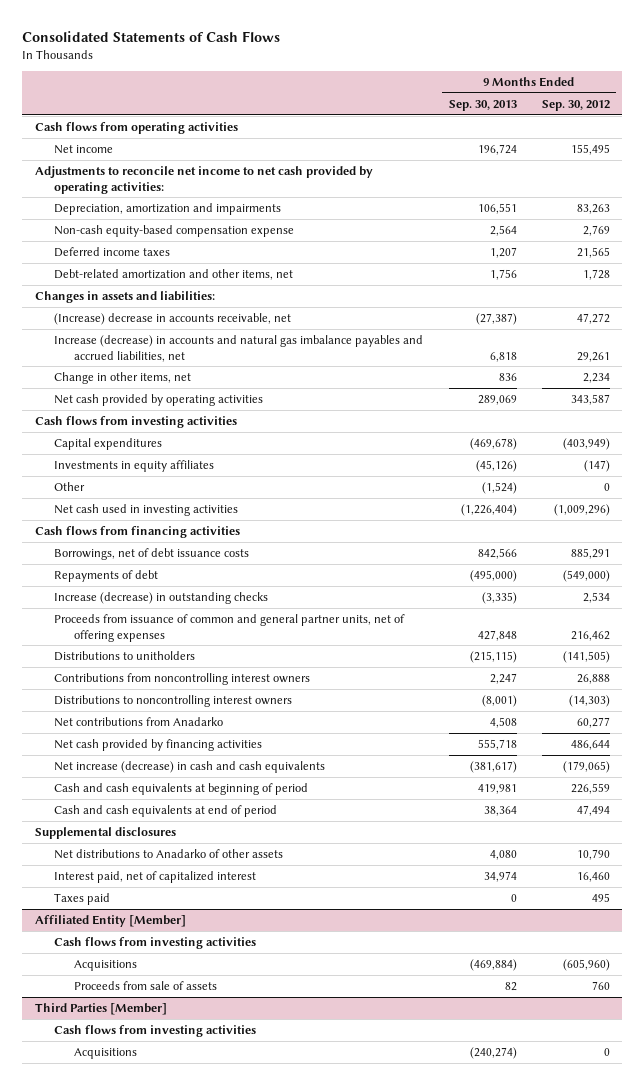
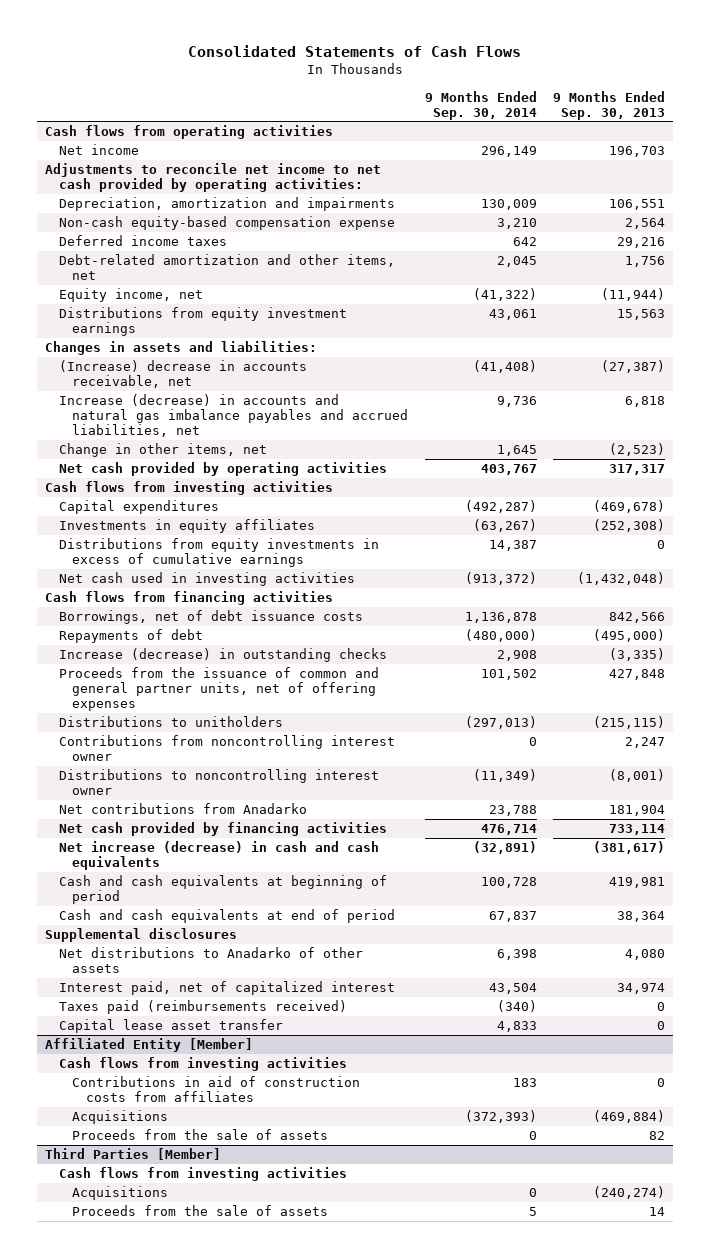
[541,99,610,111] Sep. 30, 2012 -> none
none -> [424,90,537,120] 9 Months Ended Sep. 30, 2014
[477,143,517,155] 196,724 -> [609,146,666,158] 196,703
[489,246,517,258] 1,207 -> [617,237,666,249] 29,216
none -> [58,288,203,303] Equity income, net
none -> [58,307,347,337] Distributions from equity investment earnings
[498,372,517,381] 836 -> [609,443,666,457] (2,523)
[477,394,517,405] 289,069 -> [609,464,666,476] 317,317
[54,481,86,491] Other -> none
[475,459,517,472] (45,126) -> [593,519,666,533] (252,308)
none -> [58,538,379,568] Distributions from equity investments in excess of cumulative earnings
[460,503,517,516] (1,226,404) -> [577,572,666,586] (1,432,048)
[54,613,406,642] Proceeds from issuance of common and general partner units, net of offering expenses -> [58,667,379,712] Proceeds from the issuance of common and general partner units, net of offering expenses
[54,672,311,685] Contributions from noncontrolling interest owners -> [58,735,395,762] Contributions from noncontrolling interest owner
[54,694,293,707] Distributions to noncontrolling interest owners -> [58,769,379,796] Distributions to noncontrolling interest owner
[489,716,517,728] 4,508 -> [609,805,666,817] 181,904
[477,738,517,750] 555,718 -> [609,824,666,836] 733,114
[54,892,111,905] Taxes paid -> [58,1000,347,1015] Taxes paid (reimbursements received)
none -> [58,1019,283,1034] Capital lease asset transfer
none -> [72,1076,361,1103] Contributions in aid of construction costs from affiliates
[74,980,218,990] Proceeds from sale of assets -> [72,1129,329,1141] Proceeds from the sale of assets
none -> [72,1205,329,1217] Proceeds from the sale of assets

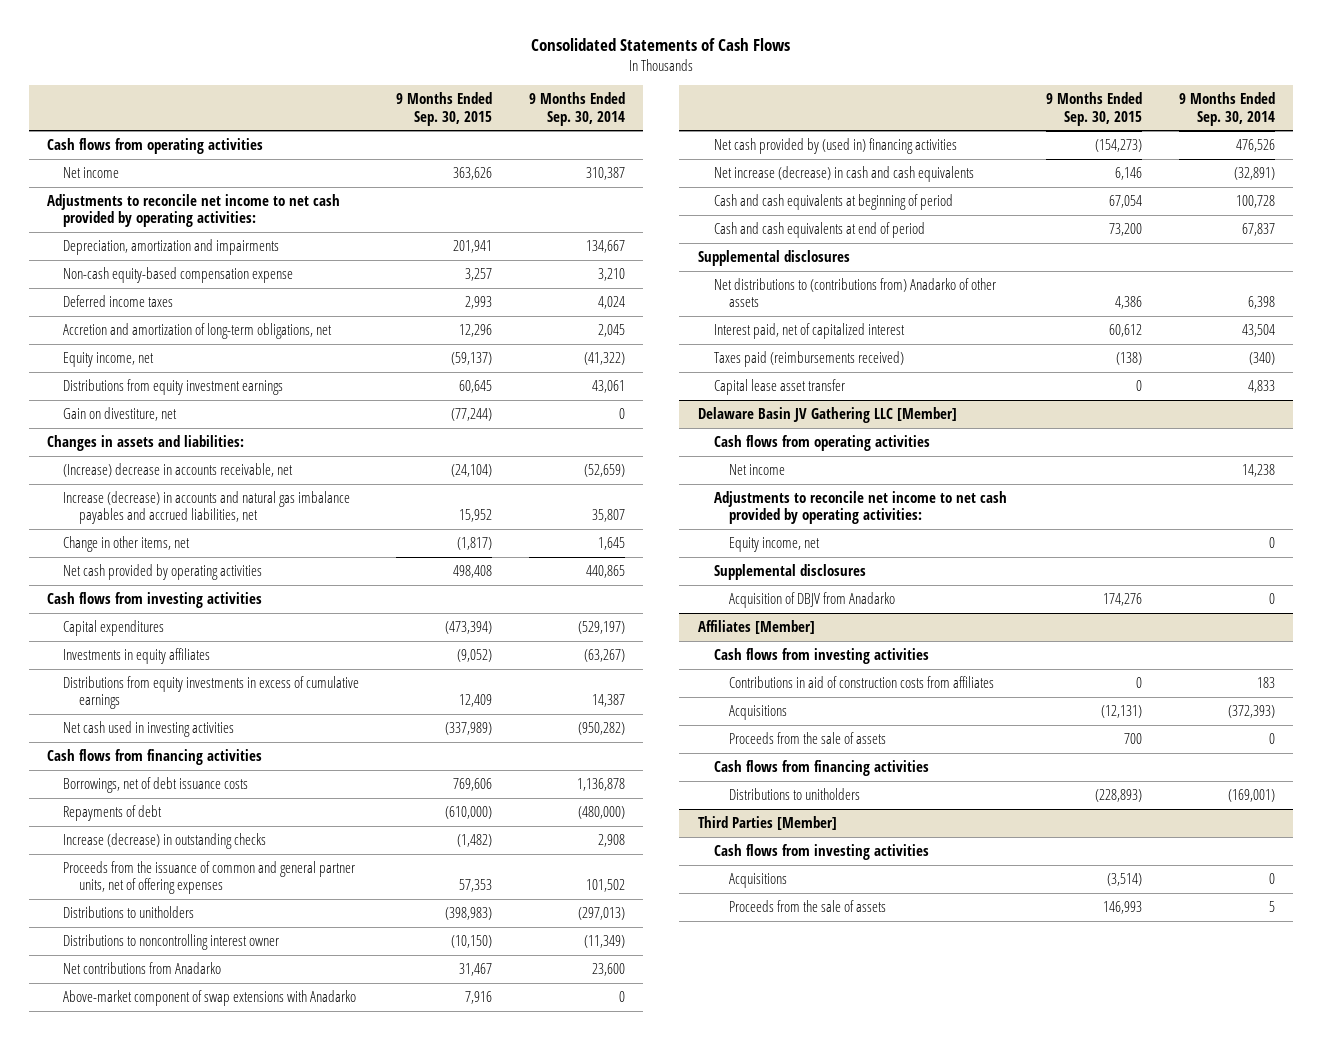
[553,90,666,120] 9 Months Ended Sep. 30, 2013 -> none
none -> [395,92,492,126] 9 Months Ended Sep. 30, 2015
[480,146,537,158] 296,149 -> [585,167,625,181] 310,387
[480,199,537,211] 130,009 -> [585,240,625,254] 134,667
[512,237,537,247] 642 -> [597,296,625,310] 4,024
[58,254,395,281] Debt-related amortization and other items, net -> [63,323,333,340] Accretion and amortization of long-term obligations, net
none -> [63,407,178,422] Gain on divestiture, net
[472,360,537,374] (41,408) -> [583,464,625,478] (52,659)
[496,396,537,408] 9,736 -> [591,509,625,523] 35,807
[480,464,537,476] 403,767 -> [585,565,625,579] 440,865
[464,500,537,514] (492,287) -> [577,621,625,635] (529,197)
[464,572,537,586] (913,372) -> [577,722,625,736] (950,282)
[58,735,395,762] Contributions from noncontrolling interest owner -> none
[488,805,537,817] 23,788 -> [591,963,625,977] 23,600
none -> [63,990,357,1007] Above-market component of swap extensions with Anadarko
[58,822,387,837] Net cash provided by financing activities -> [713,138,957,155] Net cash provided by (used in) financing activities
[480,824,537,836] 476,714 -> [1236,139,1276,153] 476,526
[58,947,363,974] Net distributions to Anadarko of other assets -> [713,278,996,308] Net distributions to (contributions from) Anadarko of other assets
[45,1038,254,1053] Affiliated Entity [Member] -> none
none -> [697,407,957,424] Delaware Basin JV Gathering LLC [Member]
none -> [713,435,930,452] Cash flows from operating activities
none -> [729,464,786,476] Net income
none -> [713,491,1007,525] Adjustments to reconcile net income to net cash provided by operating activities:
none -> [729,537,821,553] Equity income, net
none -> [713,564,866,581] Supplemental disclosures
none -> [729,592,896,609] Acquisition of DBJV from Anadarko
none -> [697,620,815,635] Affiliates [Member]
none -> [713,760,929,777] Cash flows from financing activities
none -> [729,788,861,801] Distributions to unitholders

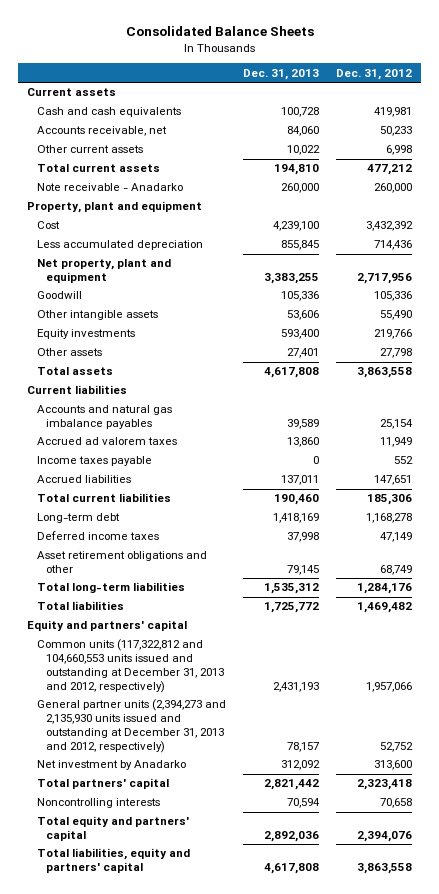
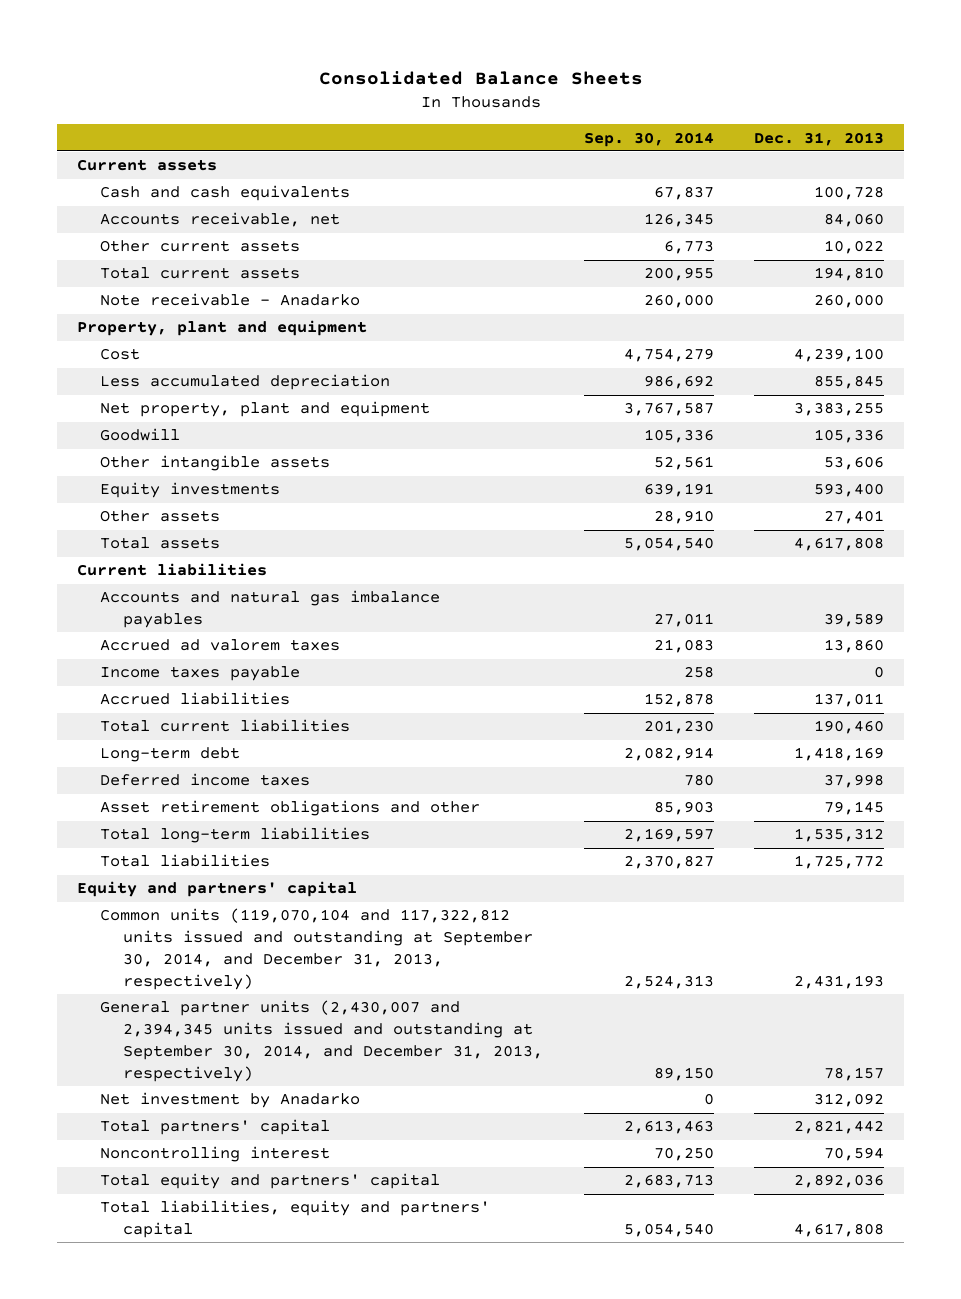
[336,68,413,80] Dec. 31, 2012 -> none
none -> [583,131,714,147] Sep. 30, 2014
[36,639,225,693] Common units (117,322,812 and 104,660,553 units issued and outstanding at December 31, 2013 and 2012, respectively) -> [100,908,534,990] Common units (119,070,104 and 117,322,812 units issued and outstanding at September 30, 2014, and December 31, 2013, respectively)
[36,699,226,753] General partner units (2,394,273 and 2,135,930 units issued and outstanding at December 31, 2013 and 2012, respectively) -> [100,1000,544,1082] General partner units (2,430,007 and 2,394,345 units issued and outstanding at September 30, 2014, and December 31, 2013, respectively)
[36,798,160,809] Noncontrolling interests -> [100,1146,331,1163] Noncontrolling interest

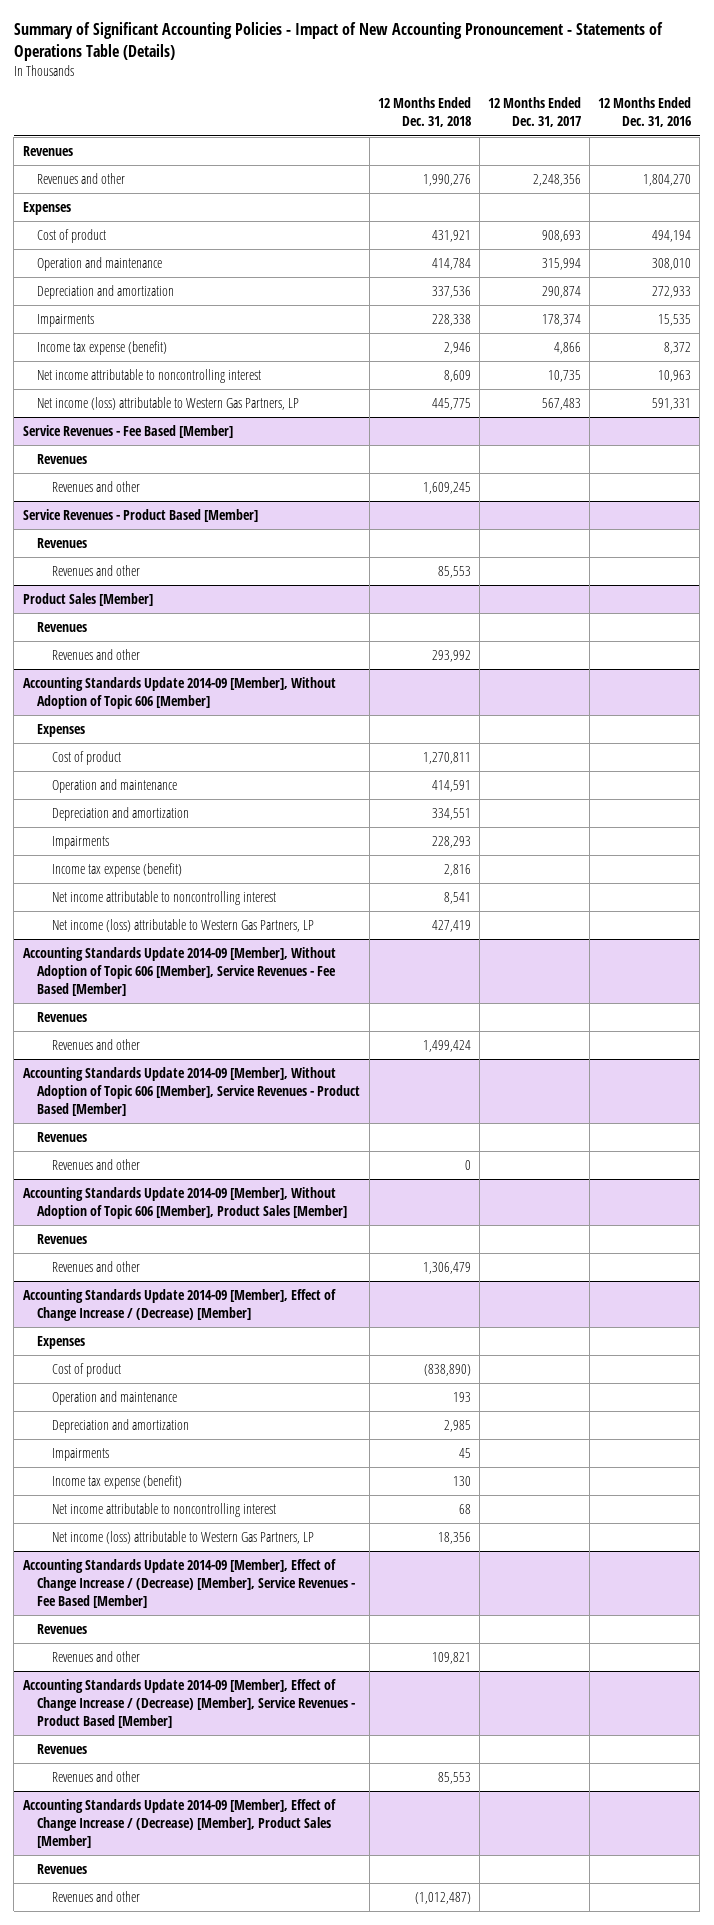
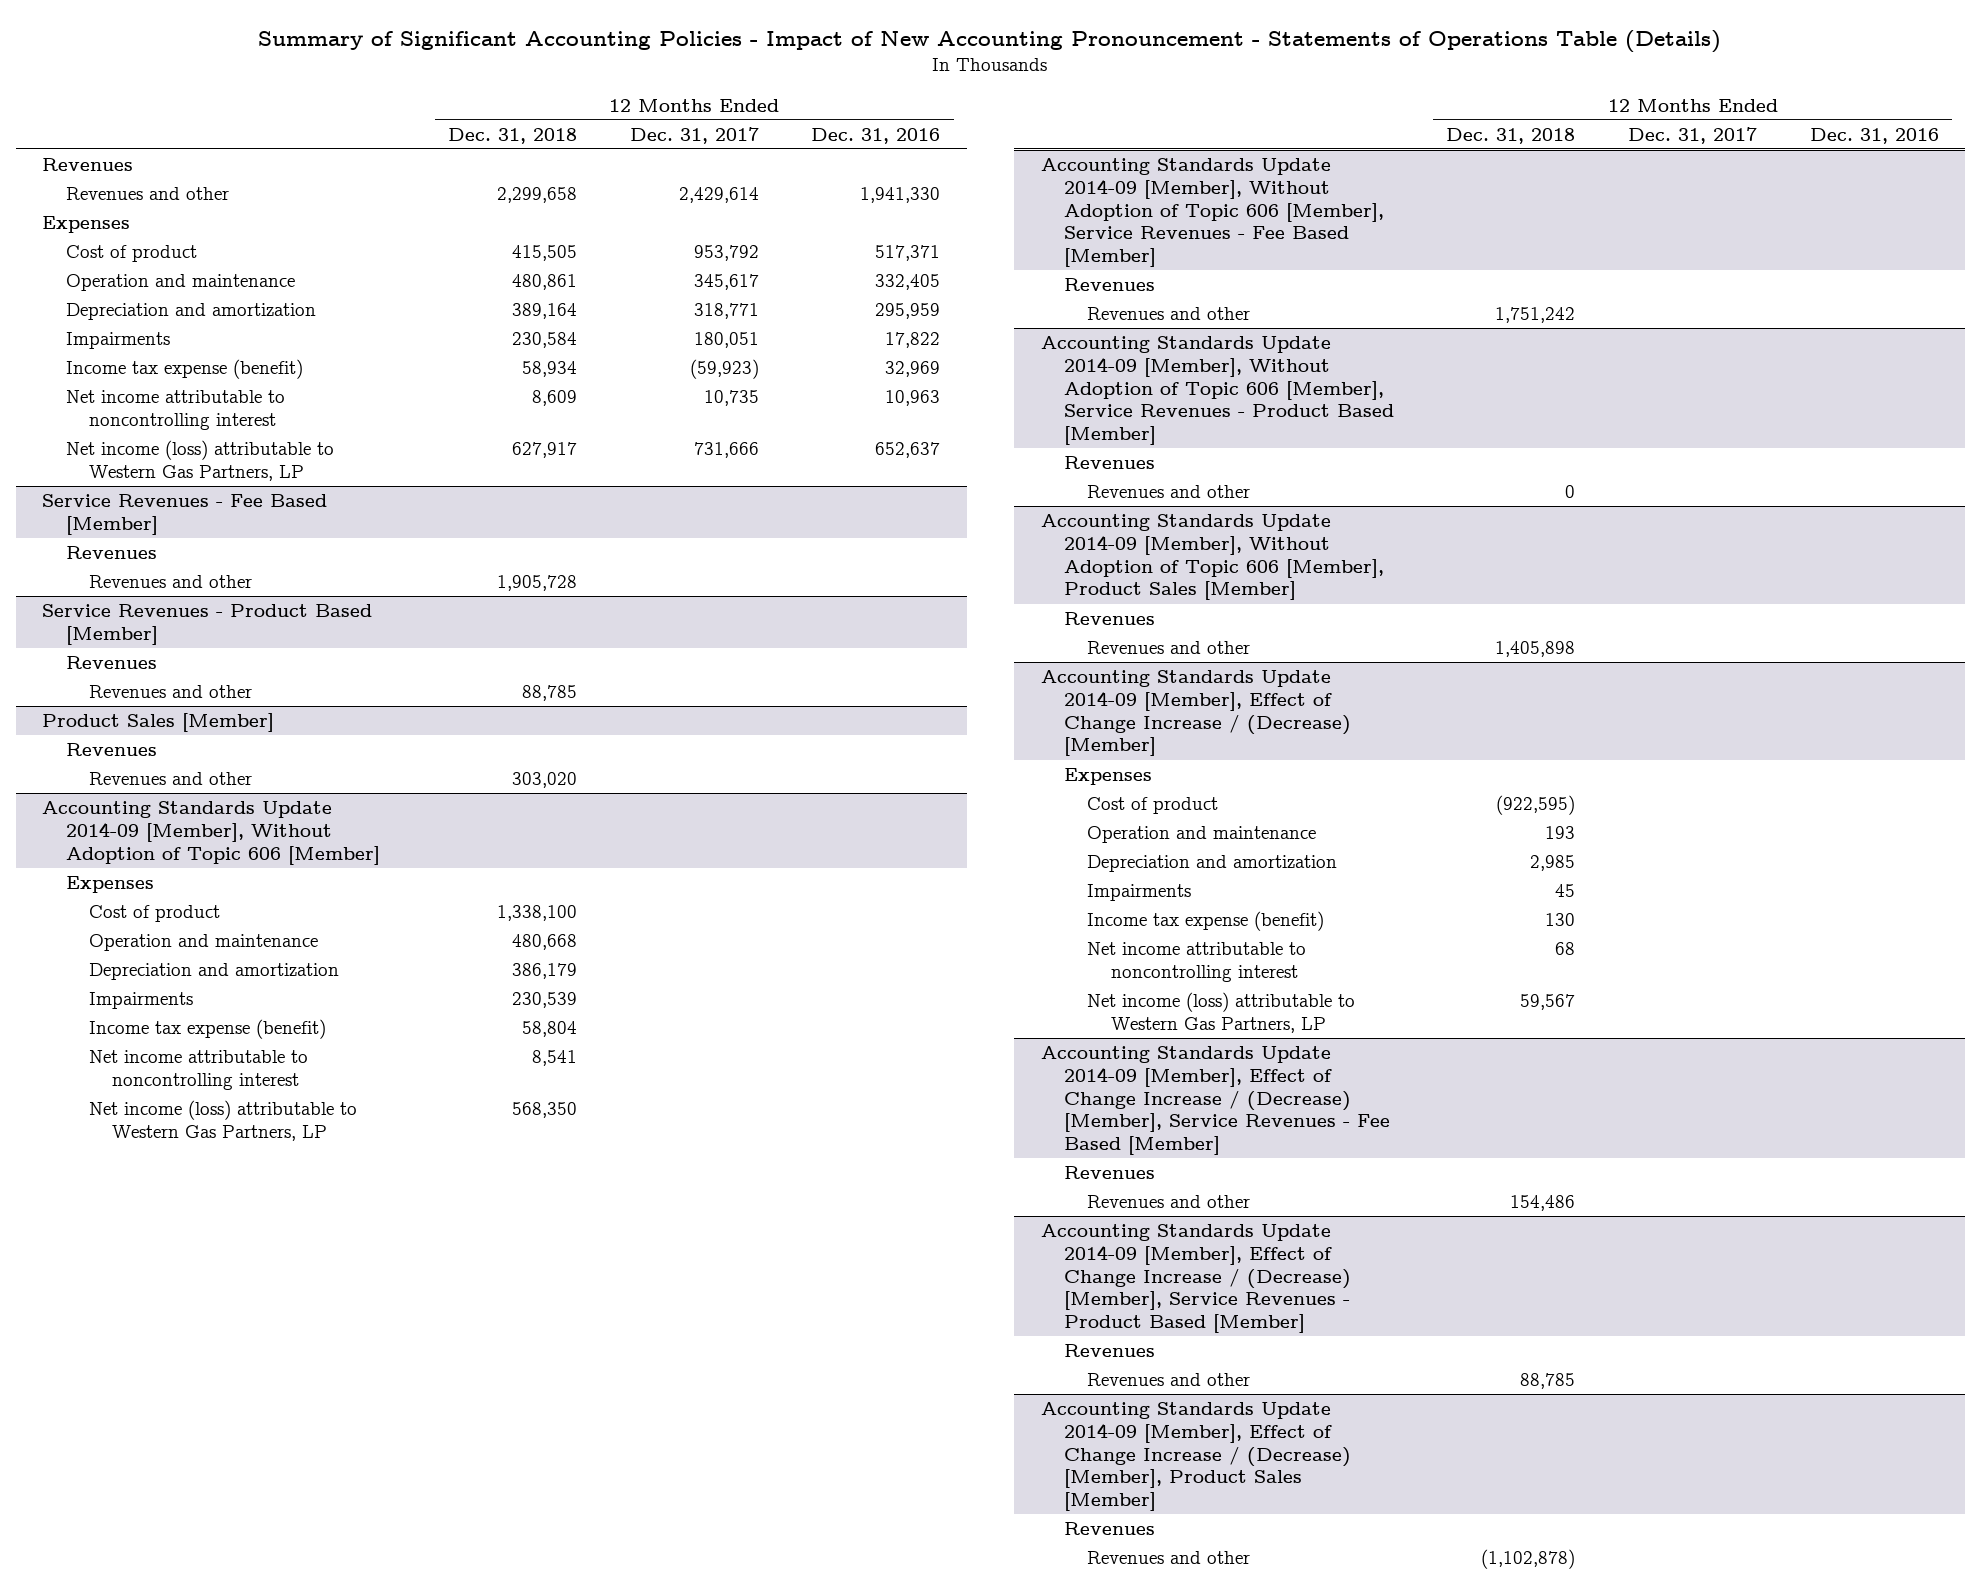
[422,174,471,187] 1,990,276 -> [497,187,578,204] 2,299,658
[532,174,581,187] 2,248,356 -> [678,187,759,204] 2,429,614
[643,174,692,187] 1,804,270 -> [860,187,941,204] 1,941,330
[431,230,471,243] 431,921 -> [512,245,578,262] 415,505
[541,230,581,243] 908,693 -> [693,245,759,262] 953,792
[652,230,692,243] 494,194 -> [875,245,941,262] 517,371
[431,258,471,271] 414,784 -> [512,274,578,291] 480,861
[541,258,581,271] 315,994 -> [693,274,759,291] 345,617
[652,258,692,271] 308,010 -> [875,274,941,291] 332,405
[431,286,471,299] 337,536 -> [512,303,578,320] 389,164
[541,286,581,299] 290,874 -> [693,303,759,320] 318,771
[652,286,692,299] 272,933 -> [875,303,941,320] 295,959
[431,314,471,327] 228,338 -> [512,332,578,349] 230,584
[541,314,581,327] 178,374 -> [693,332,759,349] 180,051
[658,314,692,327] 15,535 -> [885,332,941,349] 17,822
[443,342,471,355] 2,946 -> [522,361,578,378] 58,934
[553,342,581,355] 4,866 -> [689,359,759,380] (59,923)
[664,342,692,355] 8,372 -> [885,361,941,378] 32,969
[431,398,471,411] 445,775 -> [512,442,578,459] 627,917
[541,398,581,411] 567,483 -> [693,442,759,459] 731,666
[652,398,692,411] 591,331 -> [875,442,941,459] 652,637
[422,482,471,495] 1,609,245 -> [497,575,578,592] 1,905,728
[437,566,471,579] 85,553 -> [522,685,578,702] 88,785
[431,650,471,663] 293,992 -> [512,772,578,789] 303,020
[422,752,471,765] 1,270,811 -> [497,905,578,922] 1,338,100
[431,780,471,793] 414,591 -> [512,934,578,951] 480,668
[431,808,471,821] 334,551 -> [512,963,578,980] 386,179
[431,836,471,849] 228,293 -> [512,992,578,1009] 230,539
[443,864,471,877] 2,816 -> [522,1021,578,1038] 58,804
[431,920,471,933] 427,419 -> [512,1102,578,1119] 568,350
[422,1040,471,1053] 1,499,424 -> [1495,307,1576,324] 1,751,242
[422,1262,471,1275] 1,306,479 -> [1495,641,1576,658] 1,405,898
[423,1364,471,1377] (838,890) -> [1496,795,1576,816] (922,595)
[437,1532,471,1545] 18,356 -> [1520,994,1576,1011] 59,567
[431,1652,471,1665] 109,821 -> [1510,1195,1576,1212] 154,486
[437,1772,471,1785] 85,553 -> [1520,1373,1576,1390] 88,785
[414,1892,471,1905] (1,012,487) -> [1481,1549,1576,1570] (1,102,878)

